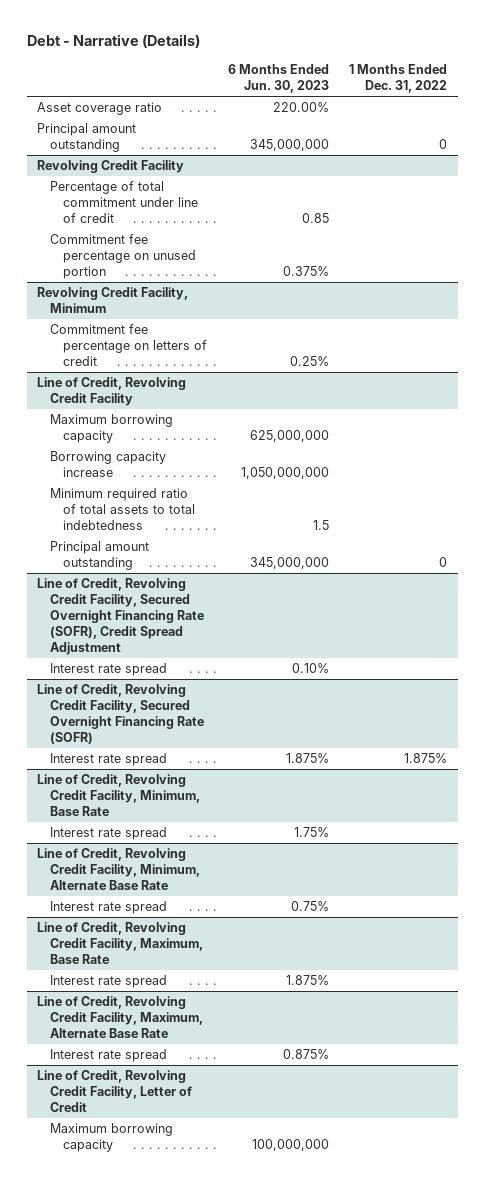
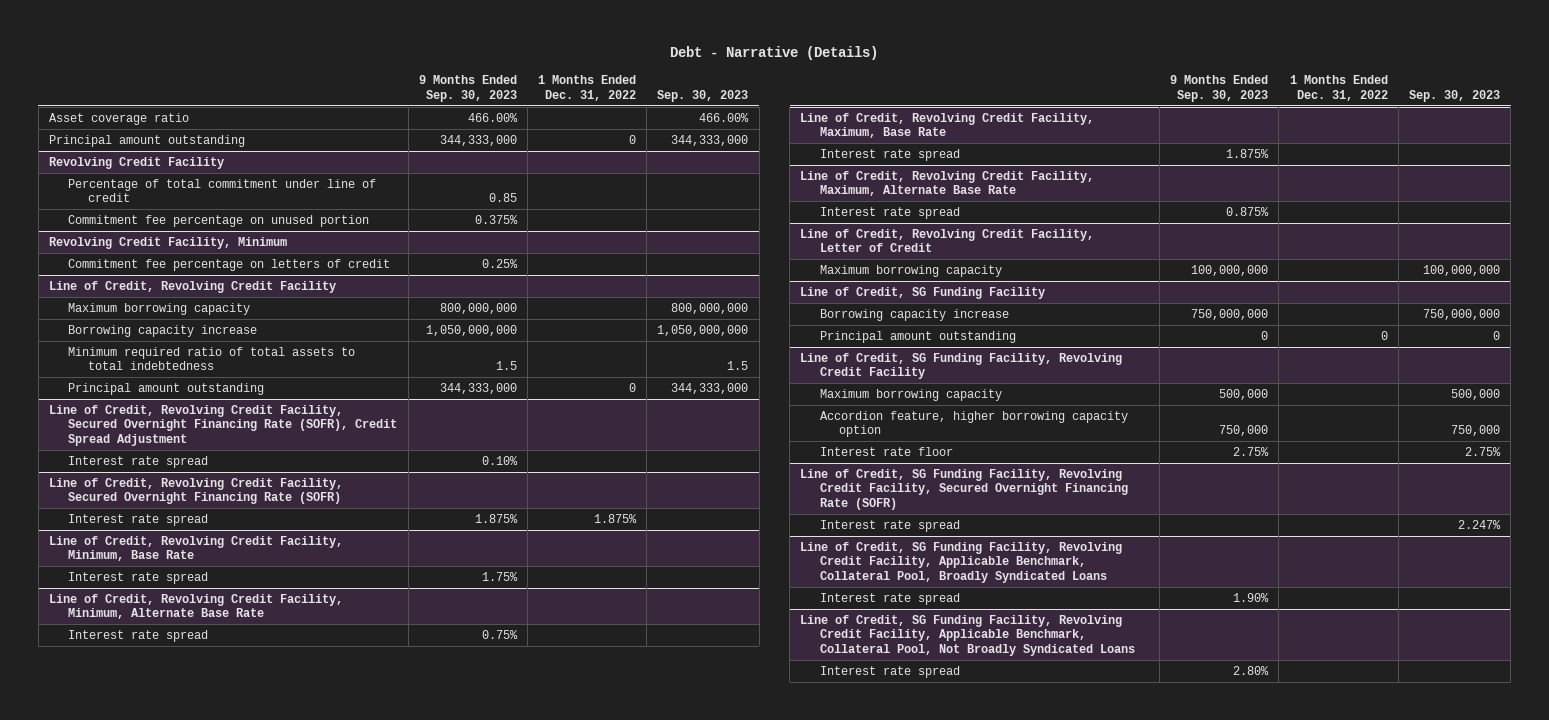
[227,63,329,93] 6 Months Ended Jun. 30, 2023 -> none
none -> [418,75,517,103] 9 Months Ended Sep. 30, 2023
none -> [657,90,749,103] Sep. 30, 2023
none -> [800,286,1046,299] Line of Credit, SG Funding Facility
none -> [819,308,1009,321] Borrowing capacity increase
none -> [819,330,1016,343] Principal amount outstanding
none -> [800,352,1123,380] Line of Credit, SG Funding Facility, Revolving Credit Facility
none -> [819,388,1002,401] Maximum borrowing capacity
none -> [819,410,1128,438] Accordion feature, higher borrowing capacity option
none -> [819,446,953,456] Interest rate floor
none -> [800,468,1128,511] Line of Credit, SG Funding Facility, Revolving Credit Facility, Secured Overnight Financing Rate (SOFR)
none -> [819,519,960,532] Interest rate spread
none -> [800,541,1123,584] Line of Credit, SG Funding Facility, Revolving Credit Facility, Applicable Benchmark, Collateral Pool, Broadly Syndicated Loans
none -> [819,592,960,605] Interest rate spread
none -> [800,614,1135,657] Line of Credit, SG Funding Facility, Revolving Credit Facility, Applicable Benchmark, Collateral Pool, Not Broadly Syndicated Loans
none -> [819,665,960,678] Interest rate spread

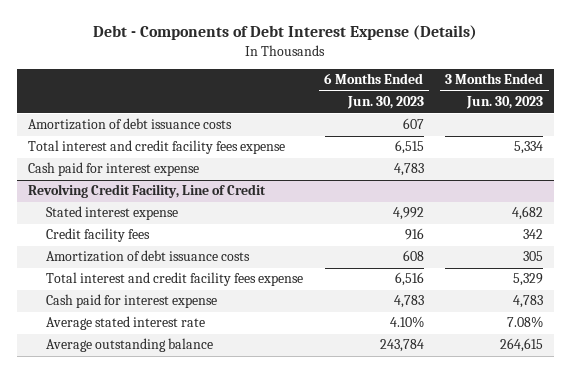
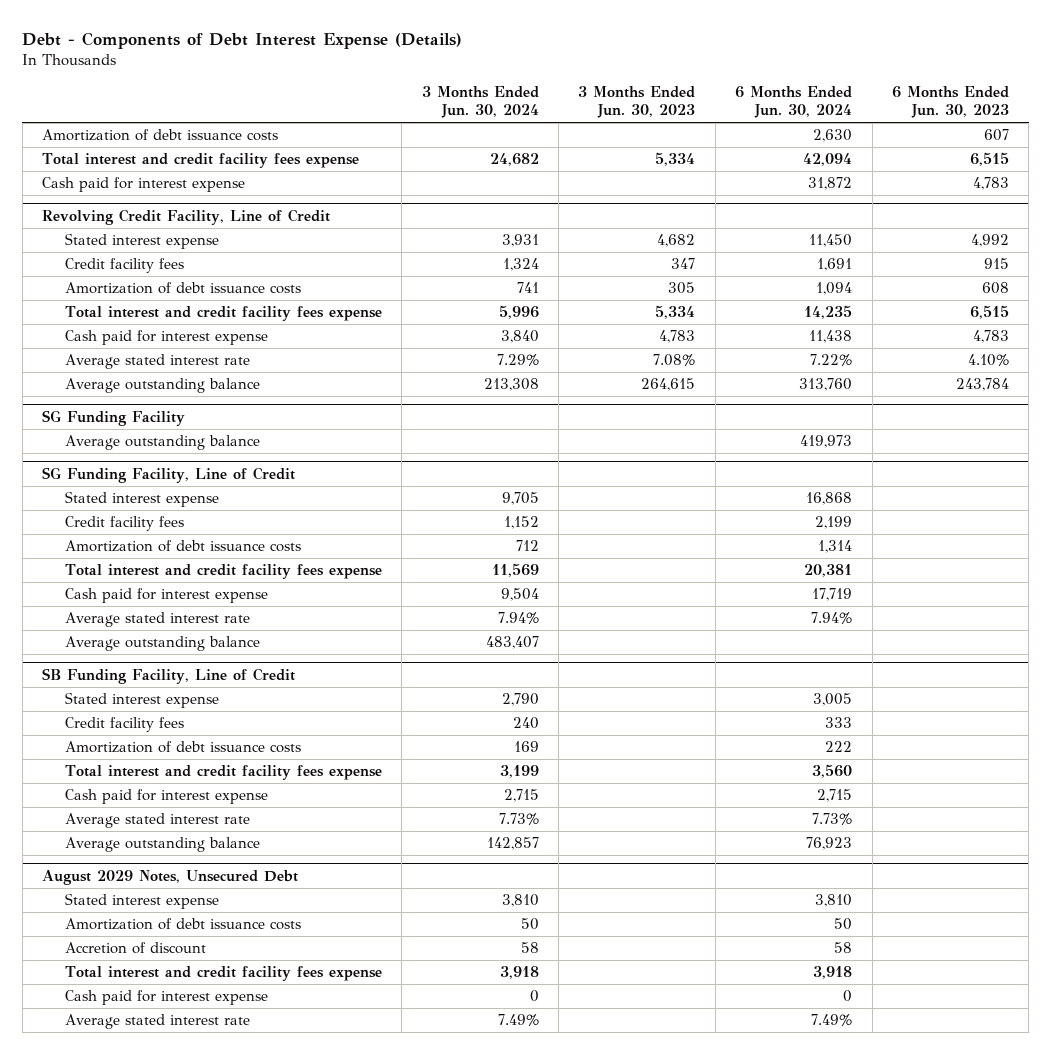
none -> [421,86,539,118] 3 Months Ended Jun. 30, 2024
none -> [735,86,853,118] 6 Months Ended Jun. 30, 2024
[404,228,424,241] 916 -> [984,258,1010,270] 915
[523,229,544,240] 342 -> [671,258,696,270] 347
[394,272,424,287] 6,516 -> [970,305,1010,320] 6,515
[513,273,544,287] 5,329 -> [655,305,696,320] 5,334
none -> [42,410,186,427] SG Funding Facility
none -> [64,435,260,451] Average outstanding balance
none -> [42,467,296,484] SG Funding Facility, Line of Credit
none -> [64,491,219,508] Stated interest expense
none -> [64,516,184,532] Credit facility fees
none -> [64,540,301,553] Amortization of debt issuance costs
none -> [64,564,382,580] Total interest and credit facility fees expense
none -> [64,588,268,604] Cash paid for interest expense
none -> [64,612,250,628] Average stated interest rate
none -> [64,636,260,652] Average outstanding balance
none -> [42,668,296,685] SB Funding Facility, Line of Credit
none -> [64,692,219,709] Stated interest expense
none -> [64,717,184,733] Credit facility fees
none -> [64,741,301,754] Amortization of debt issuance costs
none -> [64,765,382,781] Total interest and credit facility fees expense
none -> [64,789,268,805] Cash paid for interest expense
none -> [64,813,250,829] Average stated interest rate
none -> [64,837,260,853] Average outstanding balance
none -> [42,870,299,886] August 2029 Notes, Unsecured Debt
none -> [64,893,219,910] Stated interest expense
none -> [64,918,301,931] Amortization of debt issuance costs
none -> [64,942,206,955] Accretion of discount
none -> [64,966,382,982] Total interest and credit facility fees expense
none -> [64,990,268,1006] Cash paid for interest expense
none -> [64,1014,250,1030] Average stated interest rate

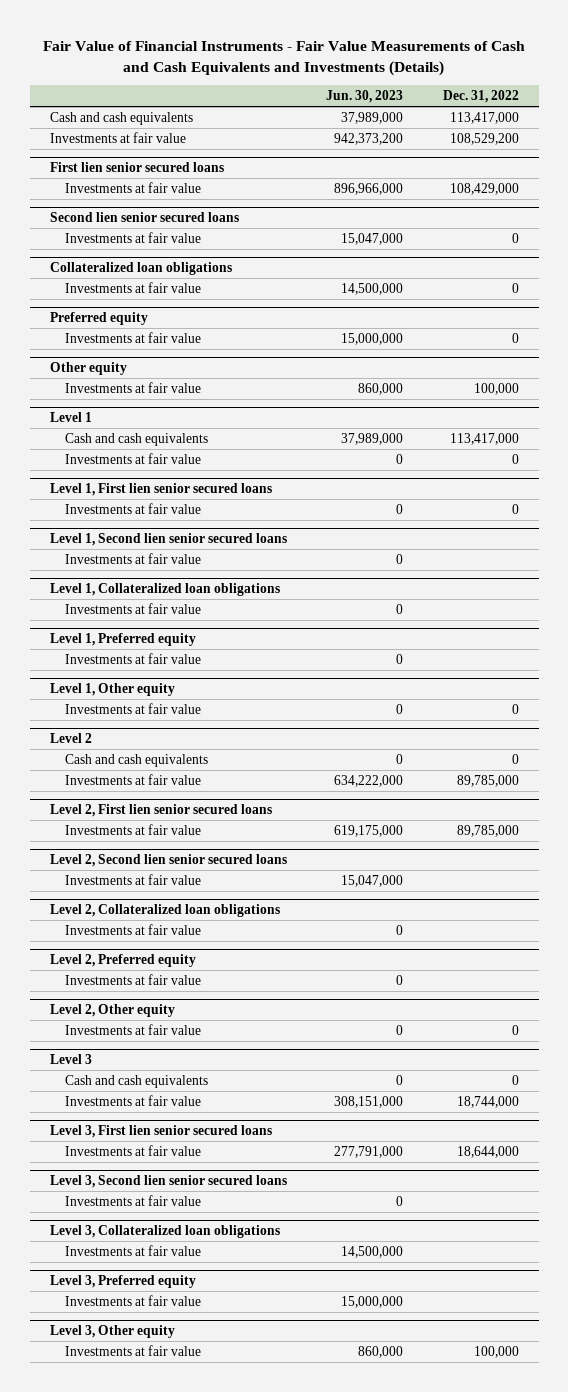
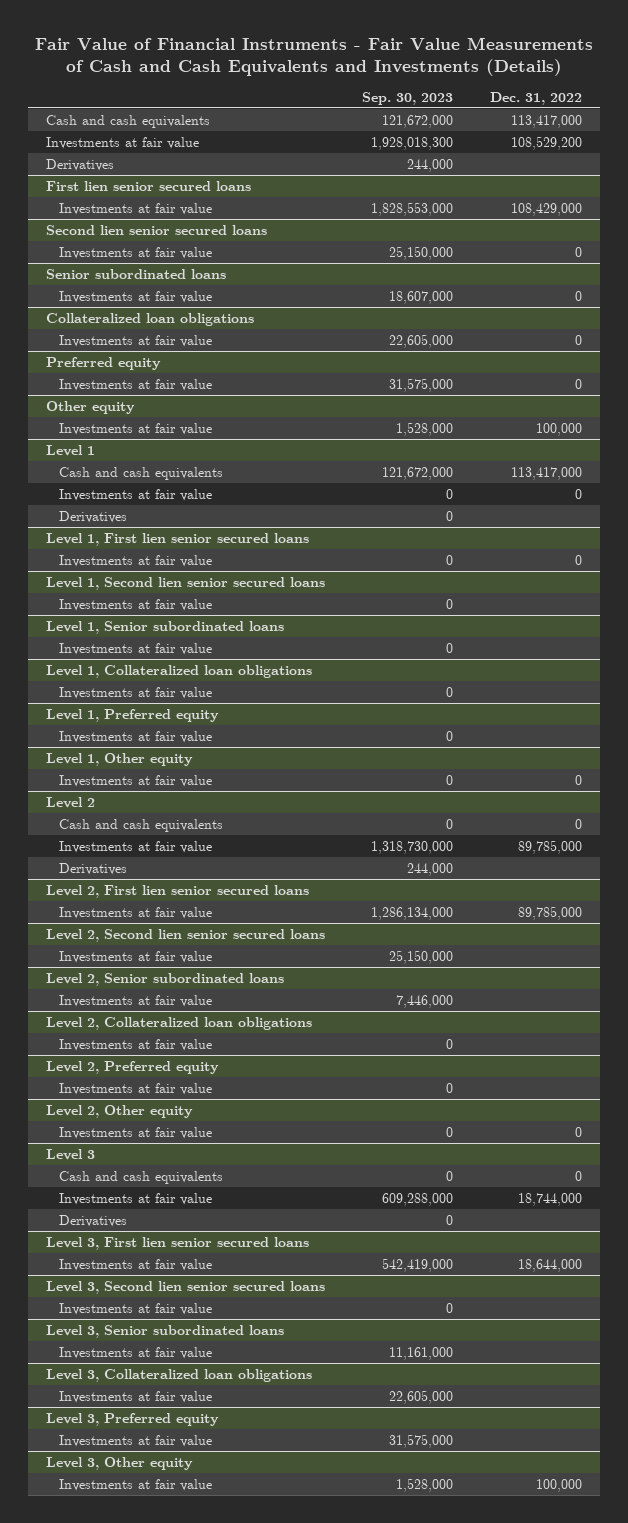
[326,90,404,104] Jun. 30, 2023 -> none
none -> [361,91,453,105] Sep. 30, 2023
none -> [45,158,114,171] Derivatives
none -> [45,268,226,279] Senior subordinated loans
none -> [59,290,213,303] Investments at fair value
none -> [59,510,128,523] Derivatives
none -> [45,620,284,634] Level 1, Senior subordinated loans
none -> [59,642,213,655] Investments at fair value
none -> [59,862,128,875] Derivatives
none -> [45,972,284,986] Level 2, Senior subordinated loans
none -> [59,994,213,1007] Investments at fair value
none -> [59,1214,128,1227] Derivatives
none -> [45,1324,284,1338] Level 3, Senior subordinated loans
none -> [59,1346,213,1359] Investments at fair value

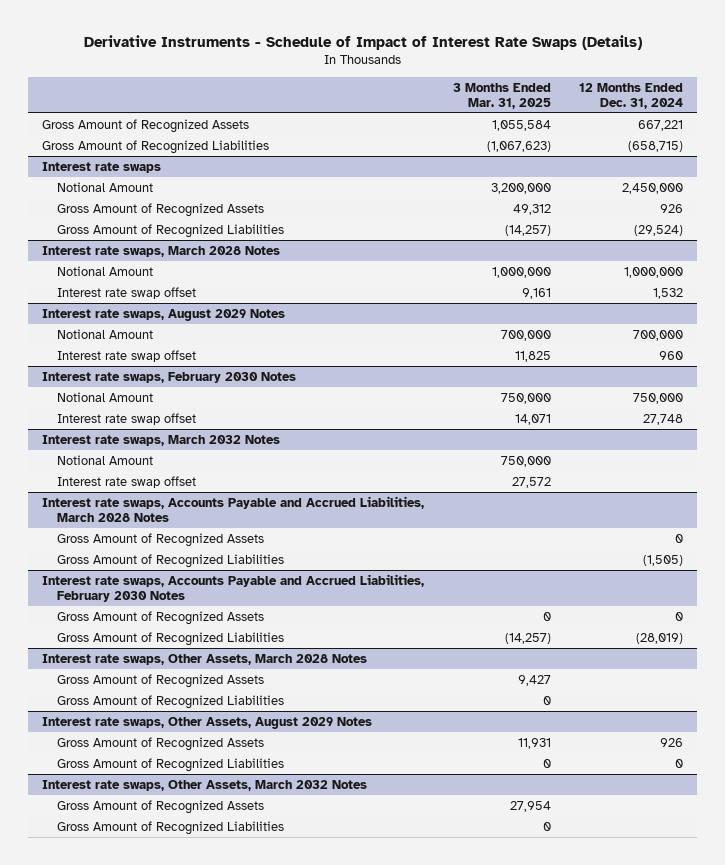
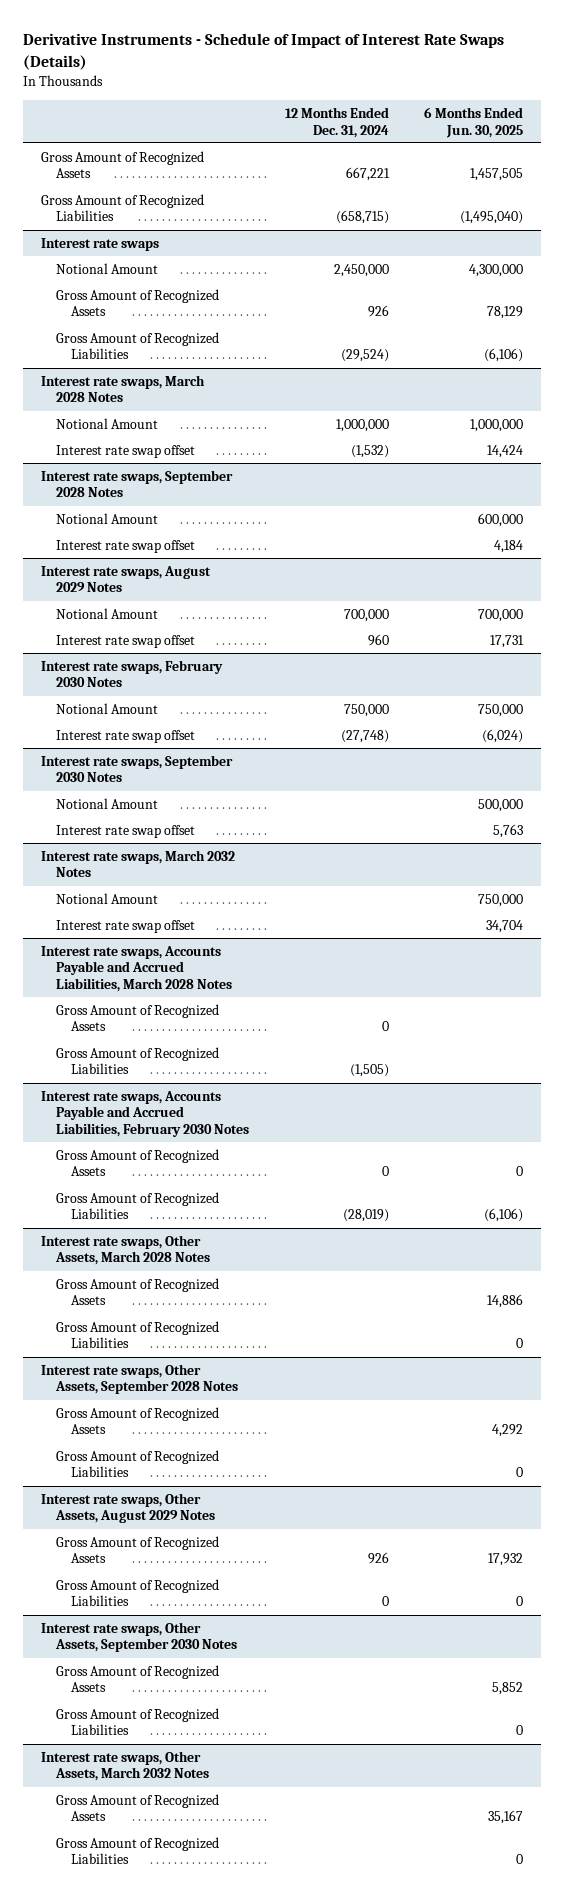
[452,82,551,109] 3 Months Ended Mar. 31, 2025 -> none
none -> [424,107,524,138] 6 Months Ended Jun. 30, 2025
[653,287,684,299] 1,532 -> [350,445,389,459] (1,532)
none -> [41,470,234,498] Interest rate swaps, September 2028 Notes
none -> [55,513,158,525] Notional Amount
none -> [55,540,195,554] Interest rate swap offset
[643,413,684,425] 27,748 -> [340,730,389,744] (27,748)
none -> [41,755,234,783] Interest rate swaps, September 2030 Notes
none -> [55,798,158,810] Notional Amount
none -> [55,825,195,839] Interest rate swap offset
none -> [41,1364,238,1395] Interest rate swaps, Other Assets, September 2028 Notes
none -> [55,1407,219,1435] Gross Amount of Recognized Assets
none -> [55,1450,219,1478] Gross Amount of Recognized Liabilities
none -> [41,1622,237,1653] Interest rate swaps, Other Assets, September 2030 Notes
none -> [55,1665,219,1693] Gross Amount of Recognized Assets
none -> [55,1708,219,1736] Gross Amount of Recognized Liabilities

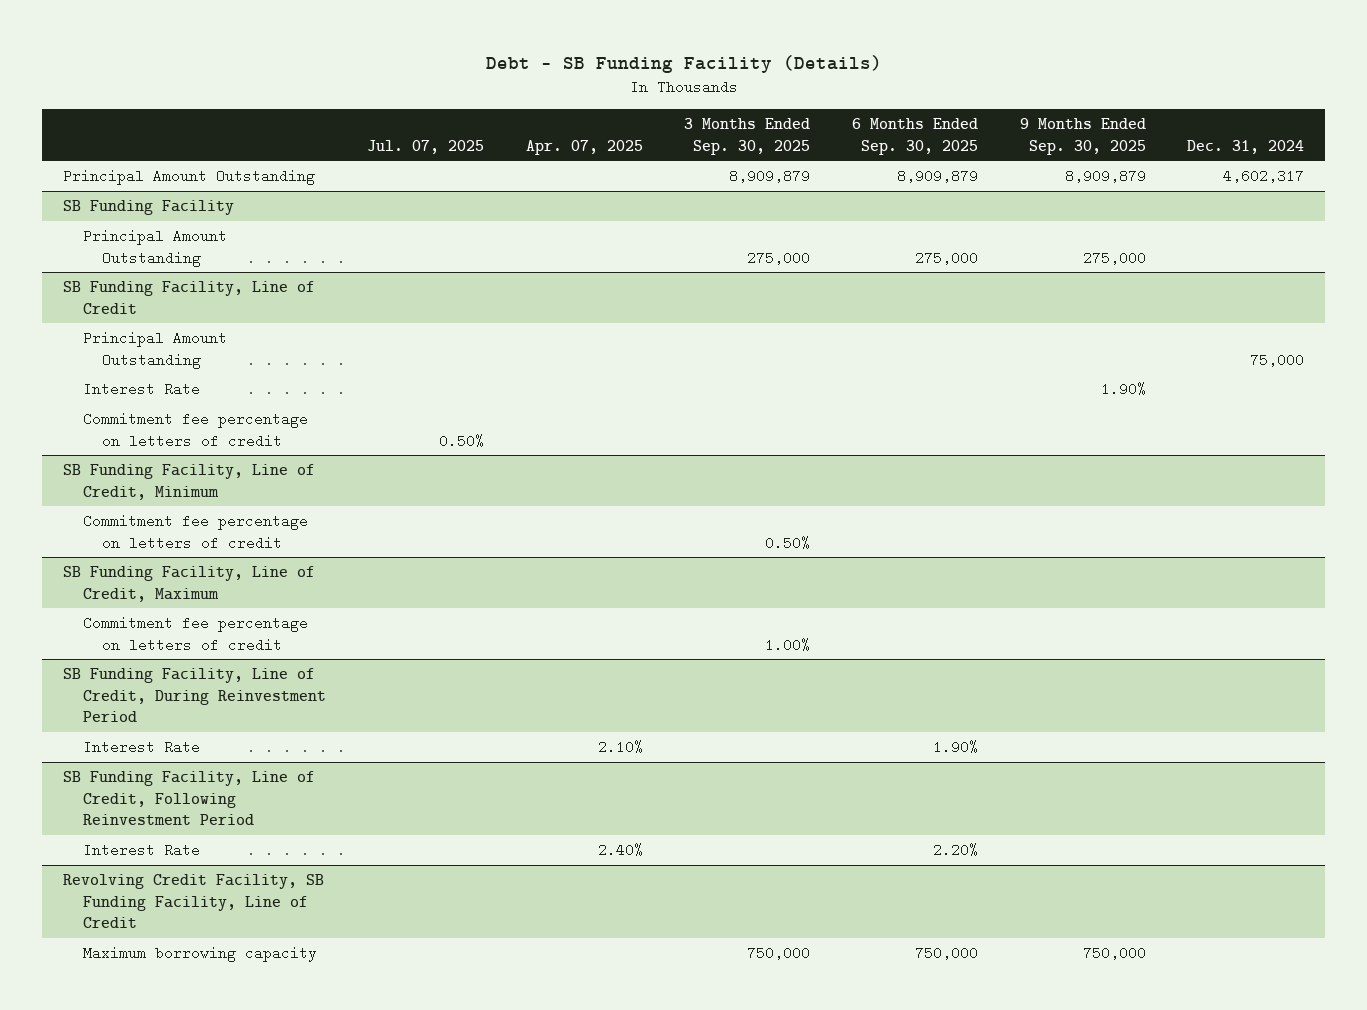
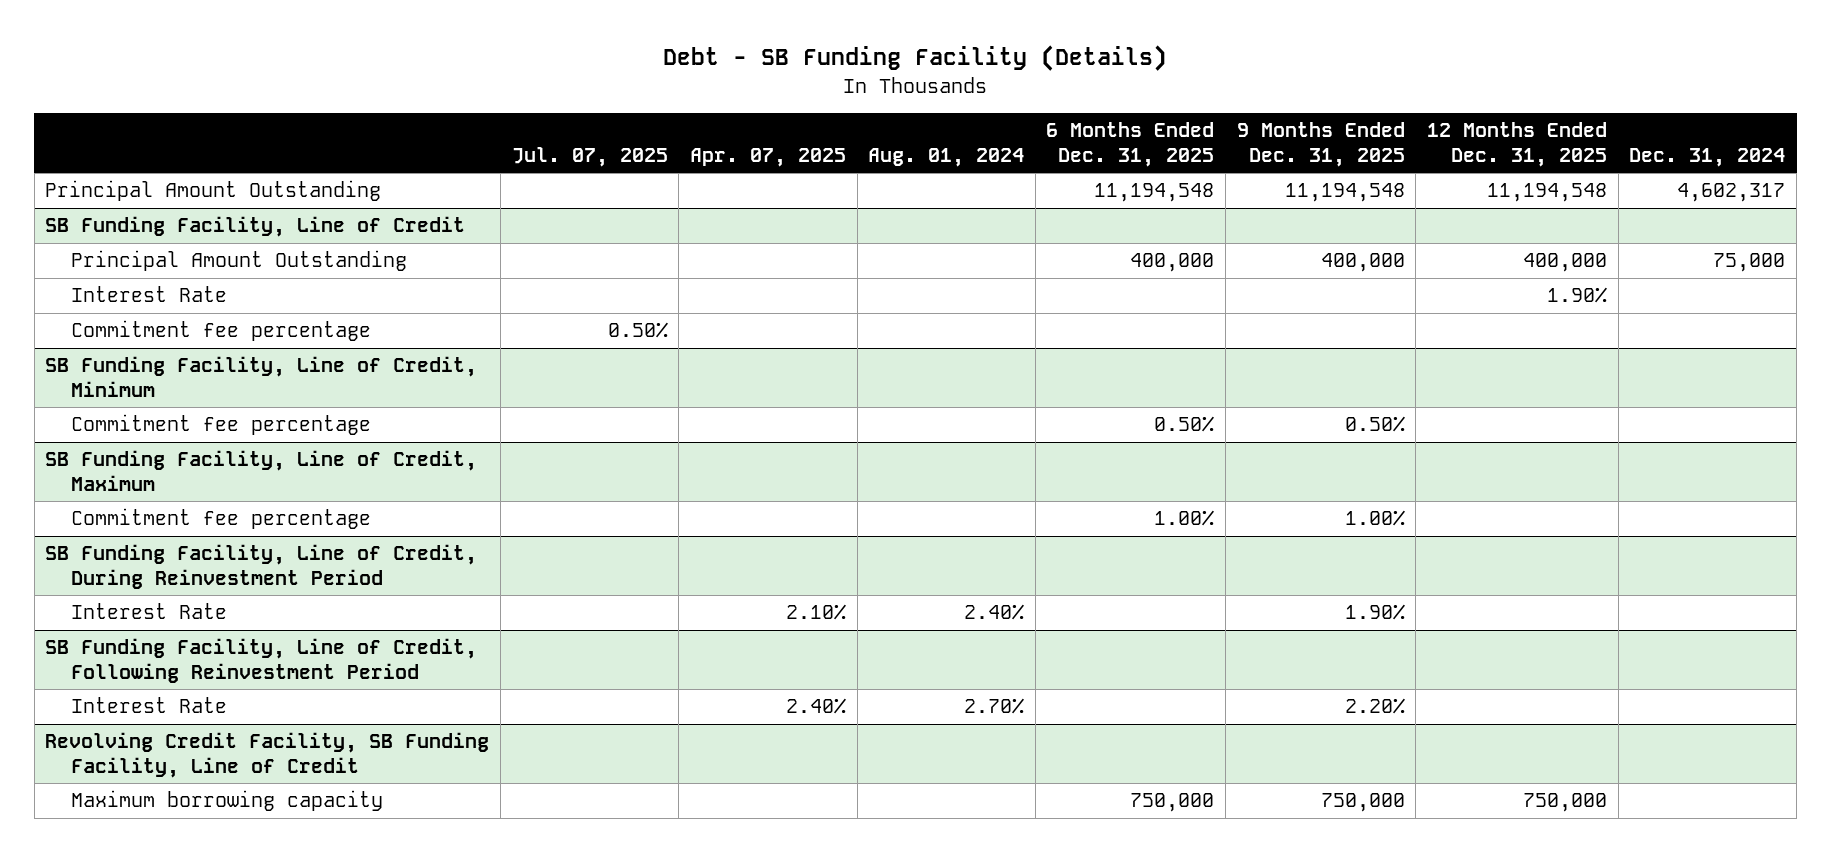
[684,118,811,155] 3 Months Ended Sep. 30, 2025 -> none
[852,118,979,155] 6 Months Ended Sep. 30, 2025 -> none
[1019,118,1146,155] 9 Months Ended Sep. 30, 2025 -> none
none -> [868,147,1025,167] Aug. 01, 2024
none -> [1046,122,1215,167] 6 Months Ended Dec. 31, 2025
none -> [1236,122,1405,167] 9 Months Ended Dec. 31, 2025
none -> [1427,122,1608,167] 12 Months Ended Dec. 31, 2025
[63,200,235,216] SB Funding Facility -> none
[82,229,227,267] Principal Amount Outstanding -> none
[82,412,308,448] Commitment fee percentage on letters of credit -> [71,320,372,342] Commitment fee percentage
[82,514,308,550] Commitment fee percentage on letters of credit -> [71,414,372,436] Commitment fee percentage
[82,616,308,652] Commitment fee percentage on letters of credit -> [71,508,372,530] Commitment fee percentage

